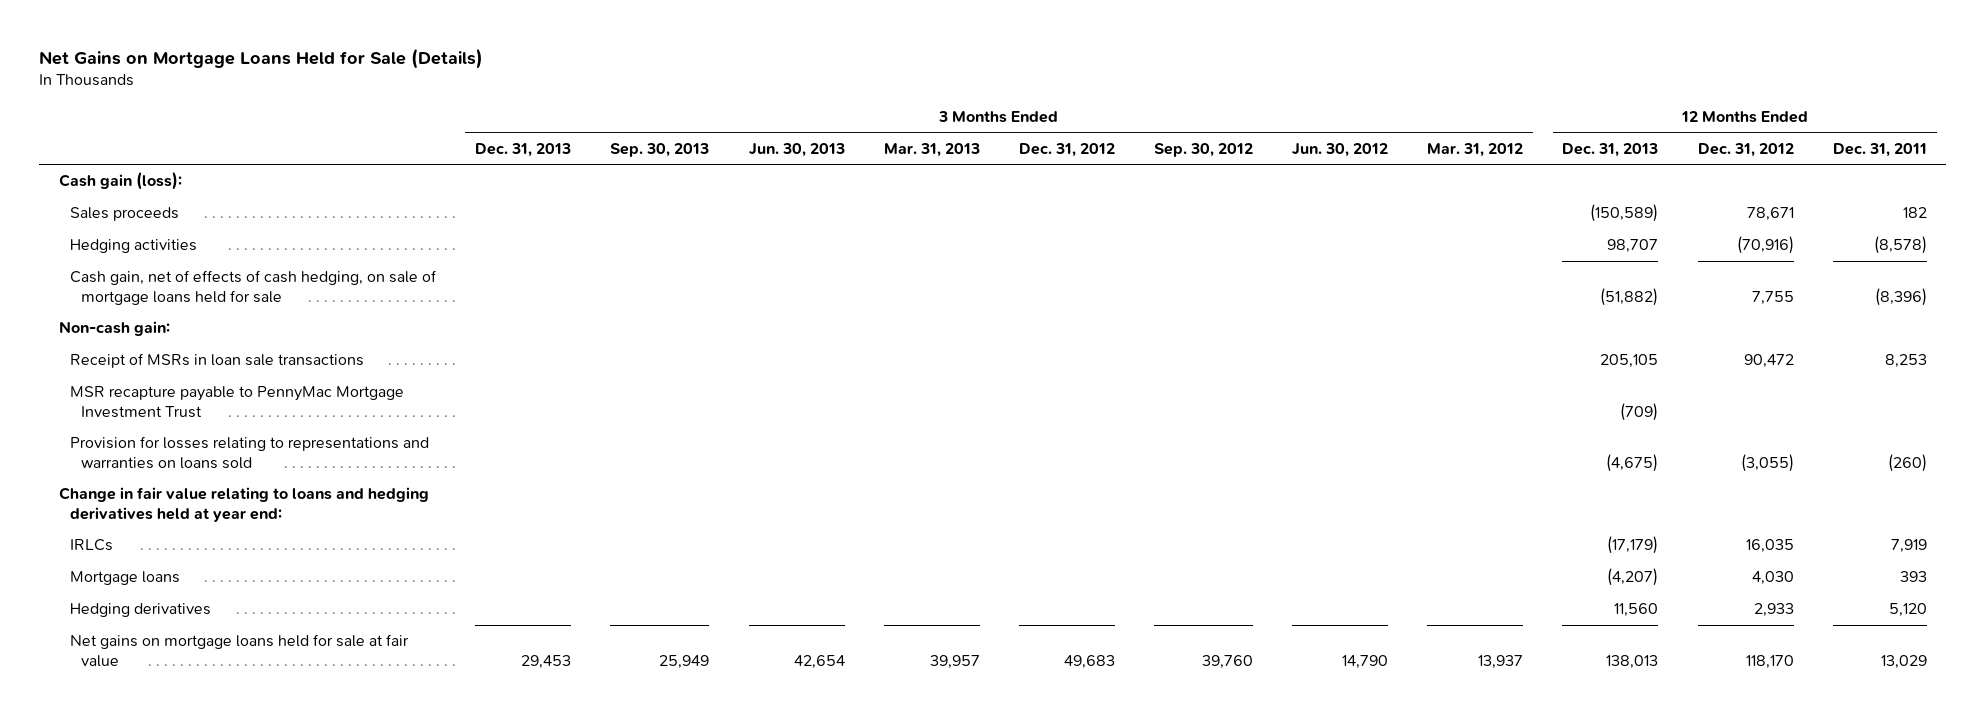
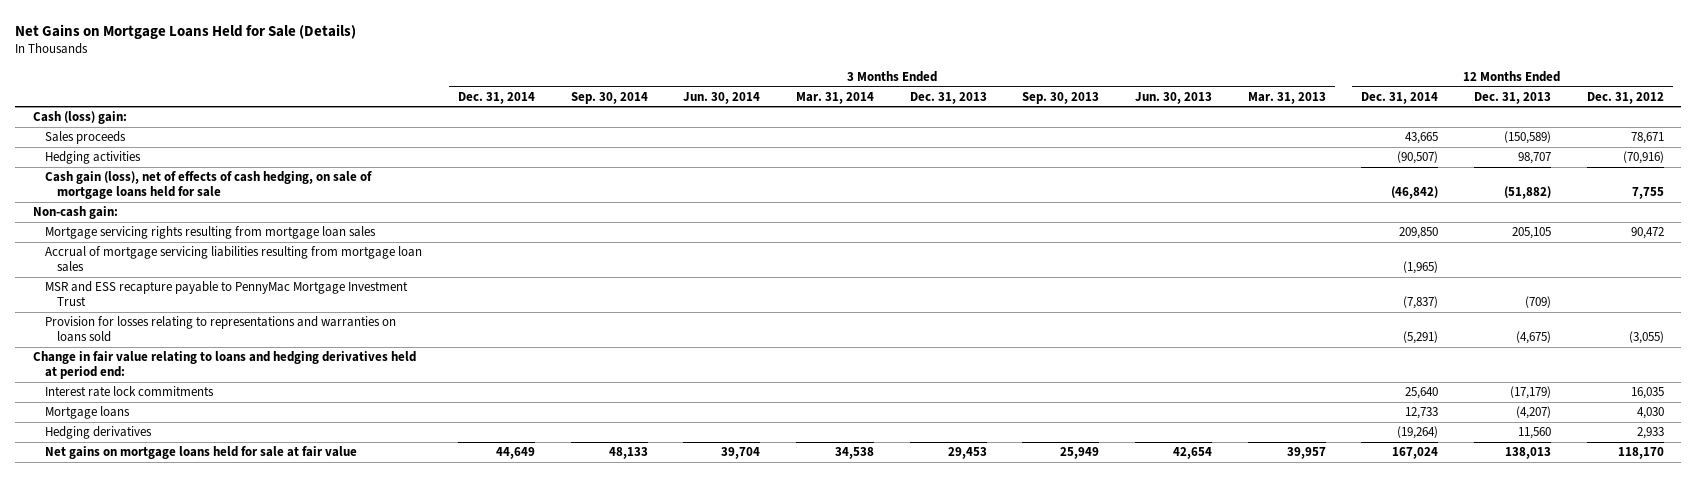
[1018,142,1115,157] Dec. 31, 2012 -> none
[1153,142,1253,157] Sep. 30, 2012 -> none
[1292,142,1389,157] Jun. 30, 2012 -> none
[1427,142,1524,157] Mar. 31, 2012 -> none
[1832,142,1927,157] Dec. 31, 2011 -> none
none -> [457,91,535,104] Dec. 31, 2014
none -> [570,91,648,104] Sep. 30, 2014
none -> [683,91,761,104] Jun. 30, 2014
none -> [795,91,874,104] Mar. 31, 2014
none -> [1361,91,1439,104] Dec. 31, 2014
[59,172,183,191] Cash gain (loss): -> [33,111,128,125] Cash (loss) gain:
[70,270,438,305] Cash gain, net of effects of cash hedging, on sale of mortgage loans held for sale -> [45,171,373,200] Cash gain (loss), net of effects of cash hedging, on sale of mortgage loans held for sale
[70,353,365,369] Receipt of MSRs in loan sale transactions -> [45,226,377,240] Mortgage servicing rights resulting from mortgage loan sales
none -> [45,246,423,273] Accrual of mortgage servicing liabilities resulting from mortgage loan sales
[70,386,405,418] MSR recapture payable to PennyMac Mortgage Investment Trust -> [45,281,409,307] MSR and ESS recapture payable to PennyMac Mortgage Investment Trust
[59,487,430,522] Change in fair value relating to loans and hedging derivatives held at year end: -> [33,351,417,380] Change in fair value relating to loans and hedging derivatives held at period end:
[70,539,114,552] IRLCs -> [45,386,215,398] Interest rate lock commitments

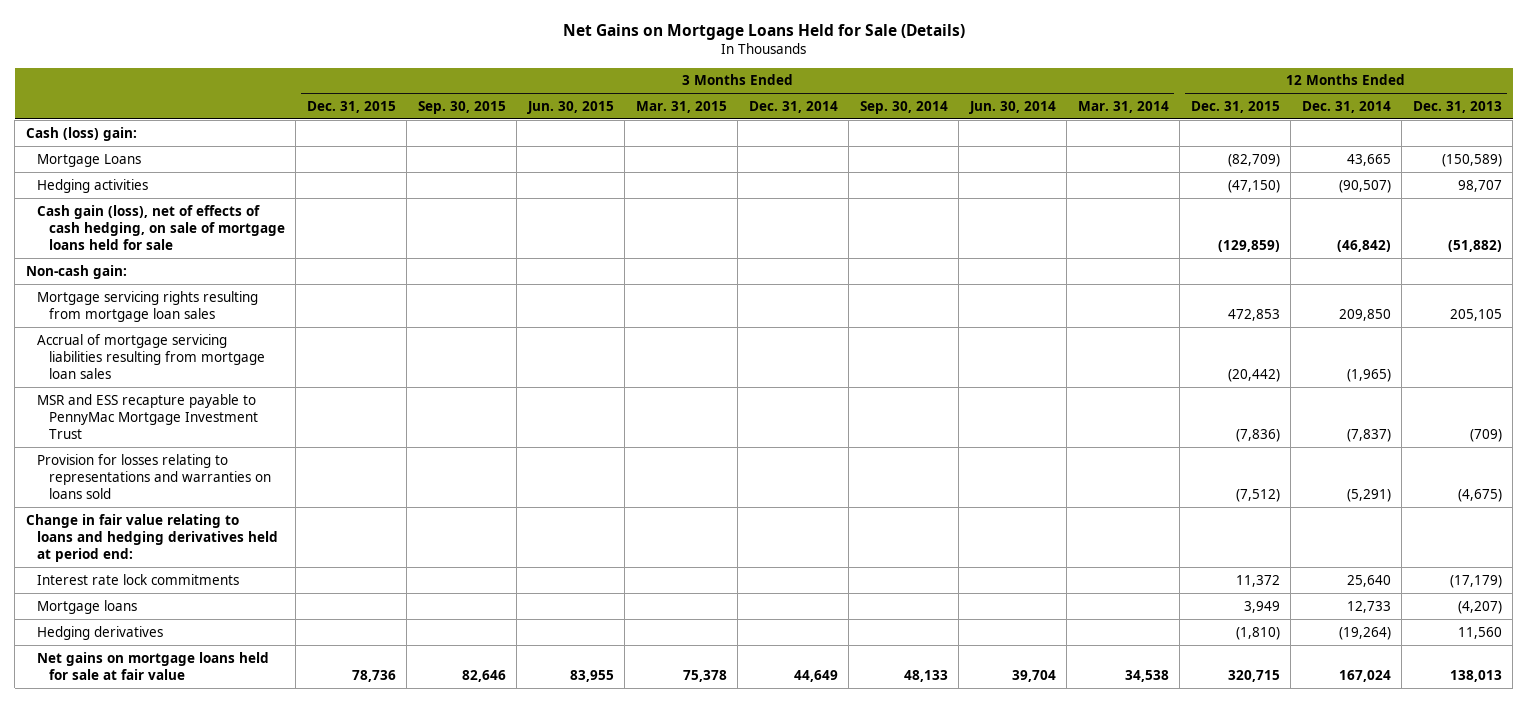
[909,91,987,104] Dec. 31, 2013 -> none
[1022,91,1100,104] Sep. 30, 2013 -> none
[1134,91,1212,104] Jun. 30, 2013 -> none
[1247,91,1326,104] Mar. 31, 2013 -> none
[1586,91,1664,104] Dec. 31, 2012 -> none
none -> [306,100,396,113] Dec. 31, 2015
none -> [417,100,506,114] Sep. 30, 2015
none -> [526,100,614,114] Jun. 30, 2015
none -> [635,100,727,113] Mar. 31, 2015
none -> [1190,100,1280,113] Dec. 31, 2015
[45,131,127,145] Sales proceeds -> [37,153,142,167] Mortgage Loans

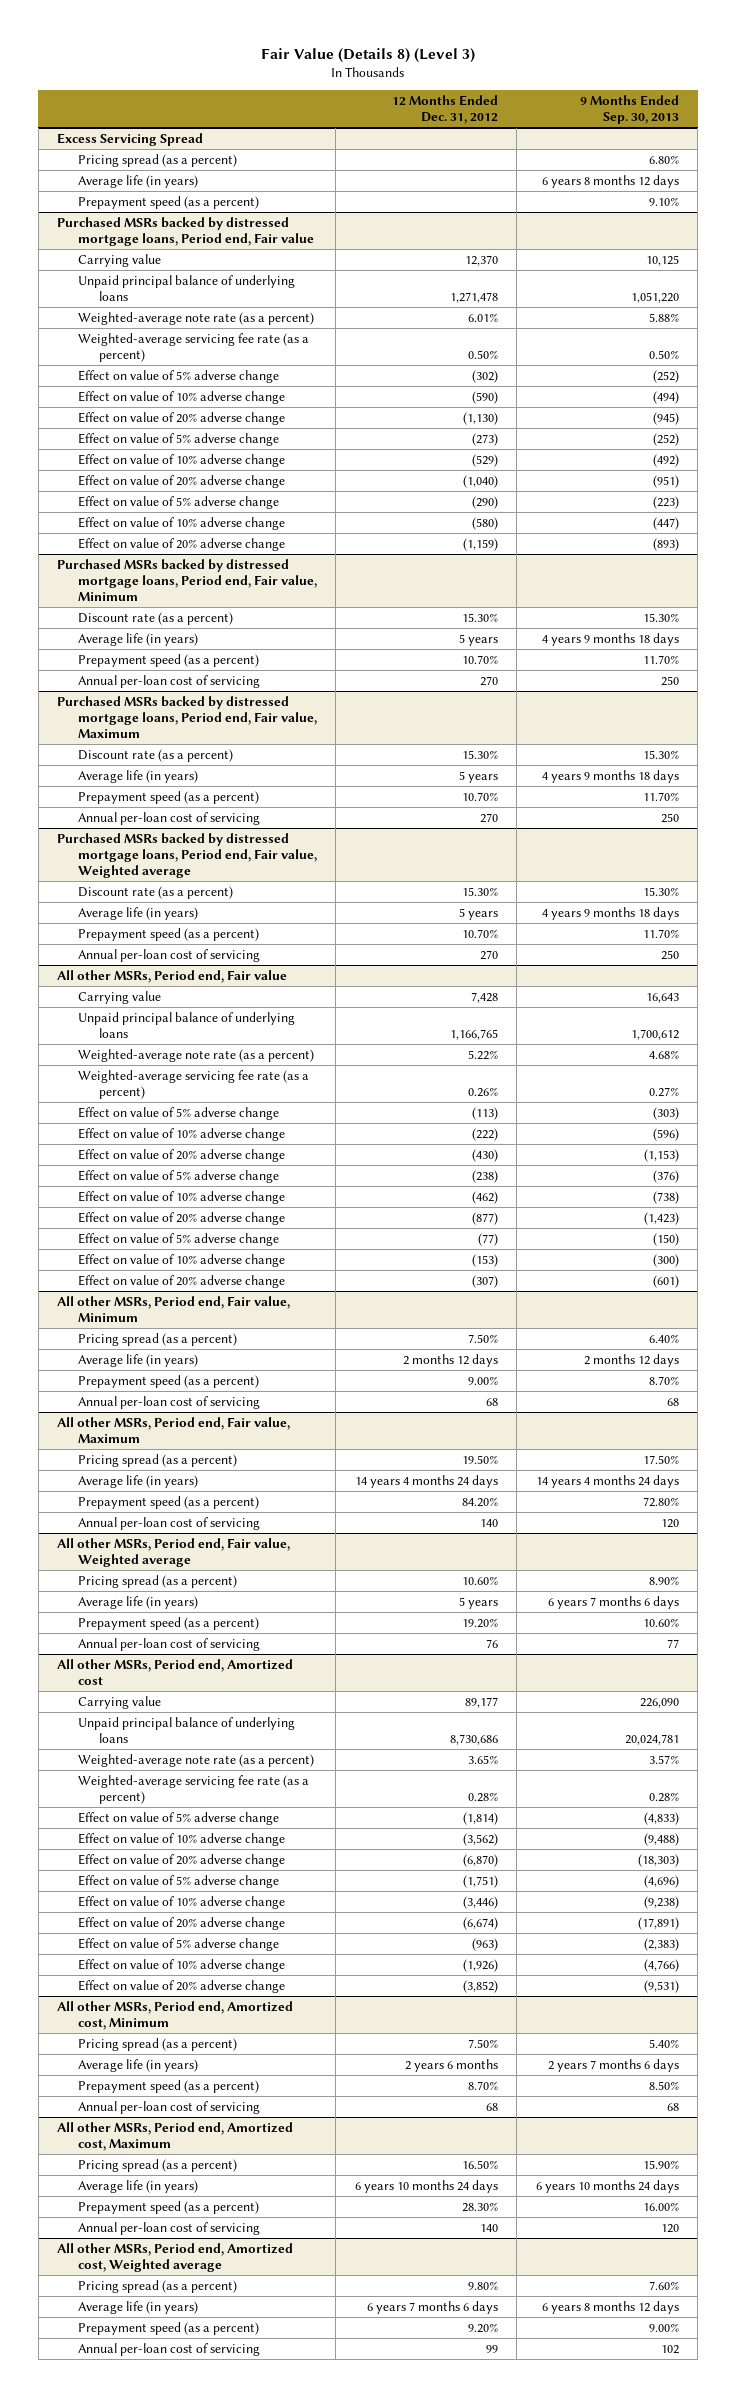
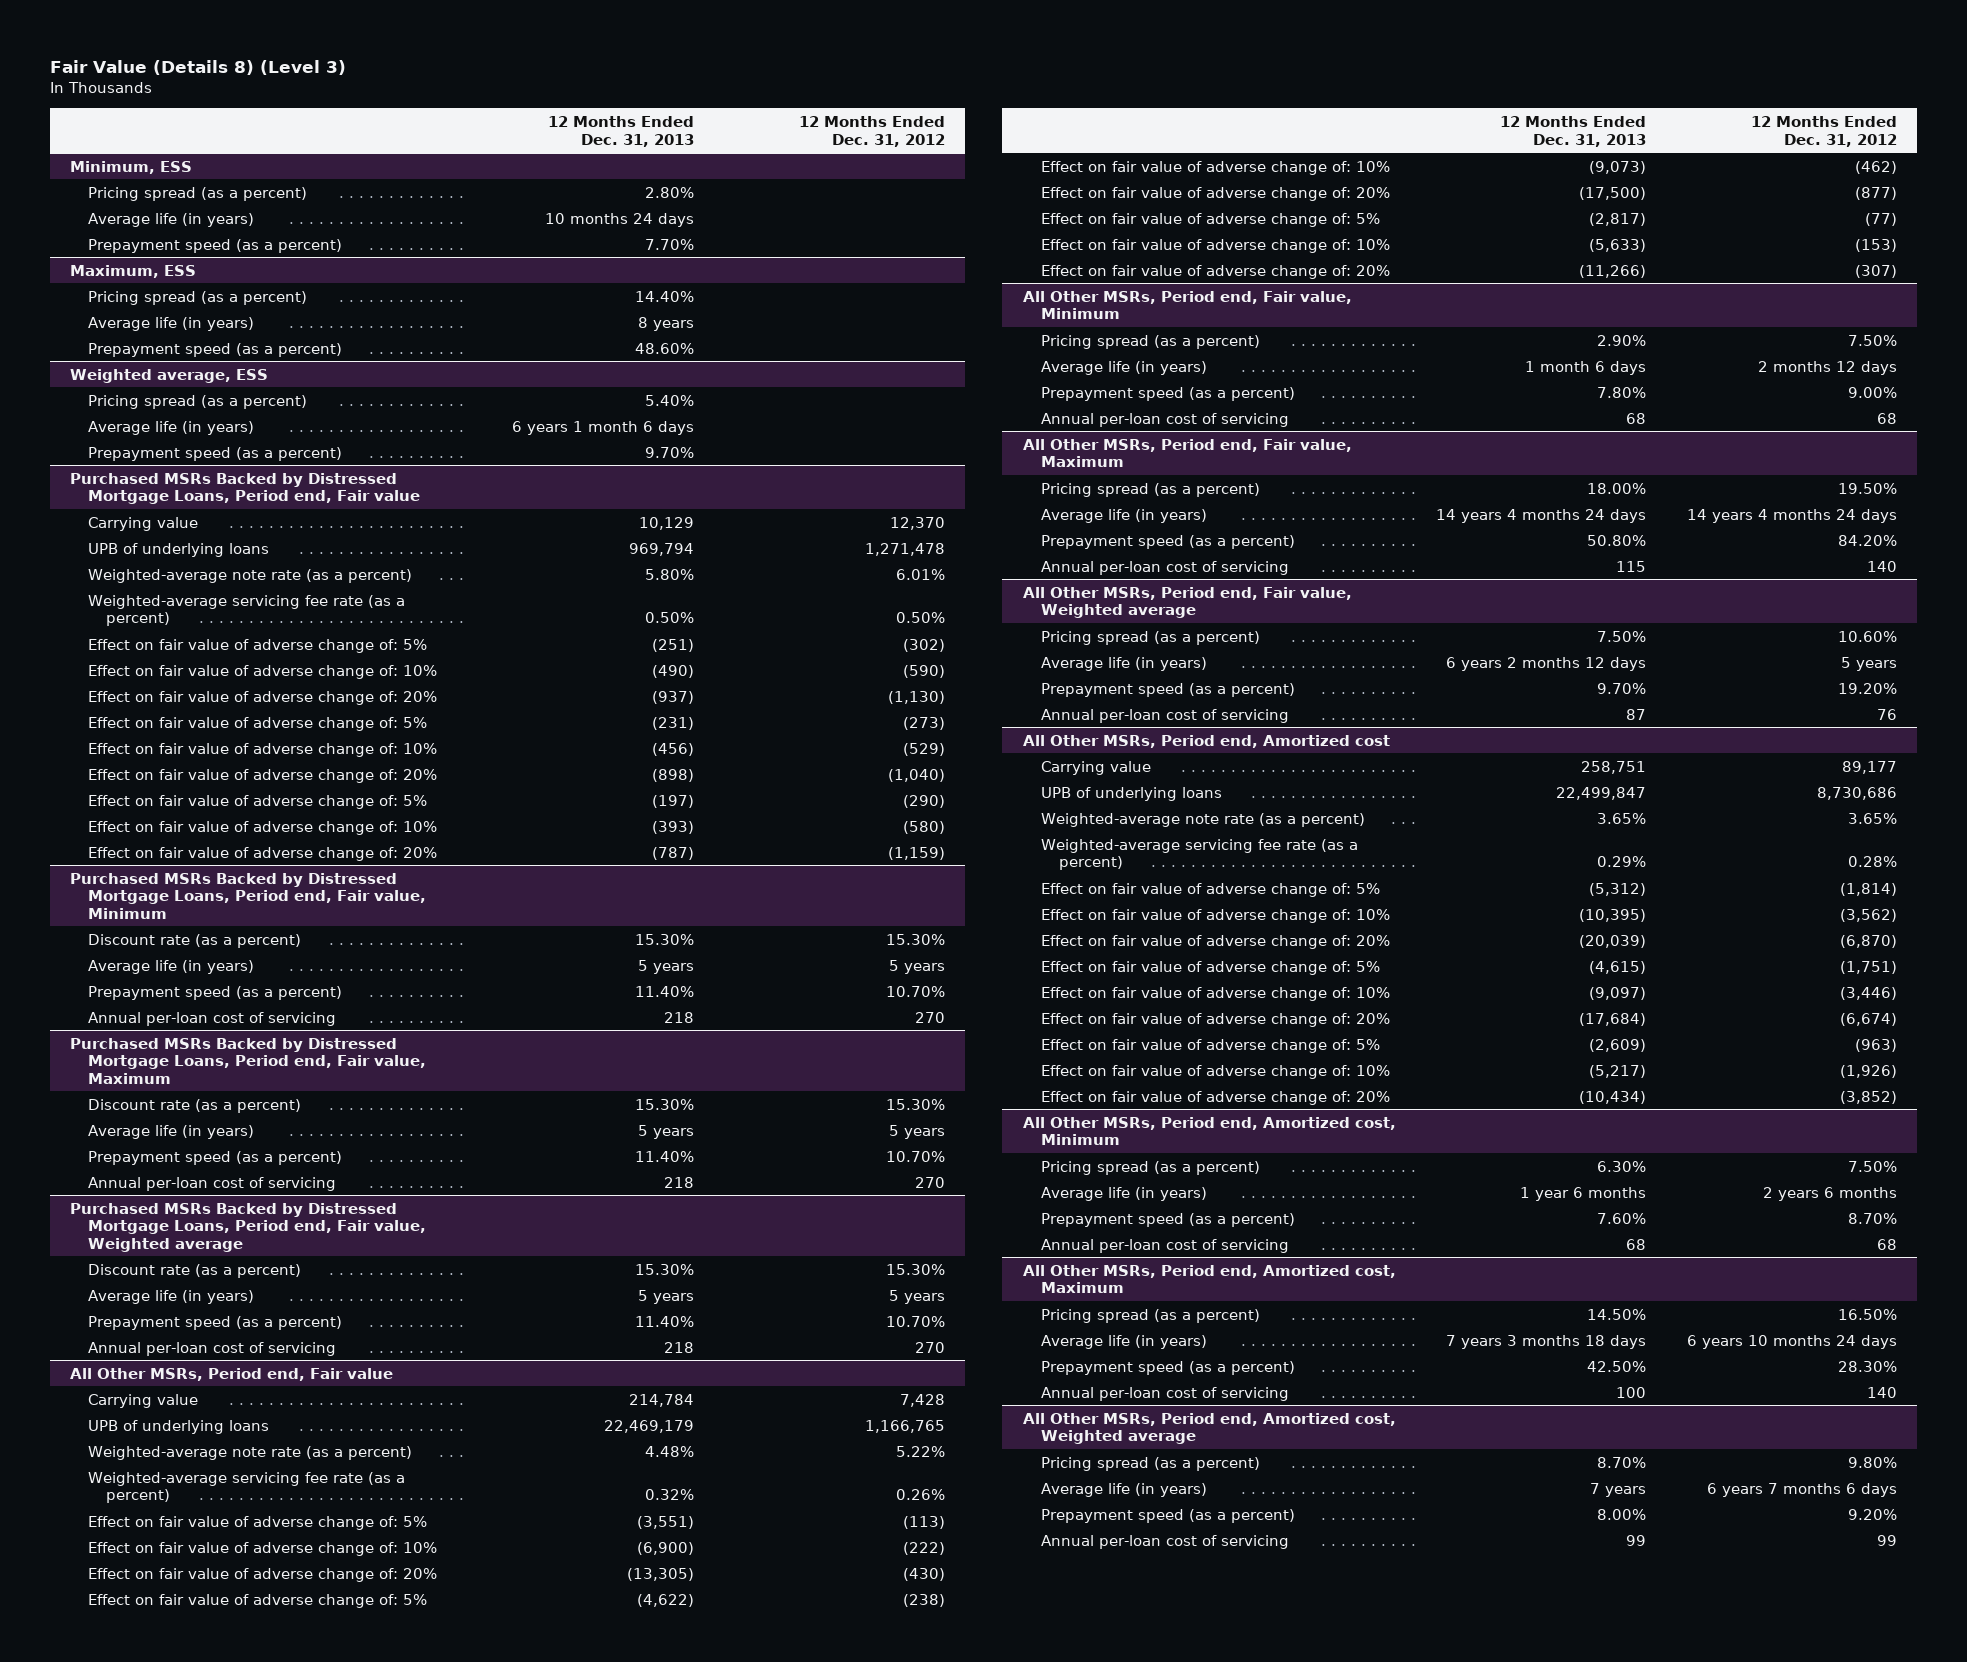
[579,95,679,125] 9 Months Ended Sep. 30, 2013 -> none
none -> [547,115,694,147] 12 Months Ended Dec. 31, 2013
[57,132,204,146] Excess Servicing Spread -> none
none -> [70,160,193,174] Minimum, ESS
none -> [70,264,197,278] Maximum, ESS
none -> [88,290,308,305] Pricing spread (as a percent)
none -> [88,316,255,331] Average life (in years)
none -> [88,342,343,357] Prepayment speed (as a percent)
none -> [70,368,269,383] Weighted average, ESS
none -> [88,394,308,409] Pricing spread (as a percent)
none -> [88,420,255,435] Average life (in years)
none -> [88,446,343,461] Prepayment speed (as a percent)
[57,216,314,246] Purchased MSRs backed by distressed mortgage loans, Period end, Fair value -> [70,472,421,505] Purchased MSRs Backed by Distressed Mortgage Loans, Period end, Fair value
[77,274,295,301] Unpaid principal balance of underlying loans -> [88,542,270,557] UPB of underlying loans
[77,369,279,383] Effect on value of 5% adverse change -> [88,638,428,653] Effect on fair value of adverse change of: 5%
[77,390,285,404] Effect on value of 10% adverse change -> [88,664,438,679] Effect on fair value of adverse change of: 10%
[77,411,285,425] Effect on value of 20% adverse change -> [88,690,438,705] Effect on fair value of adverse change of: 20%
[77,432,279,446] Effect on value of 5% adverse change -> [88,716,428,731] Effect on fair value of adverse change of: 5%
[77,453,285,467] Effect on value of 10% adverse change -> [88,742,438,757] Effect on fair value of adverse change of: 10%
[77,474,285,488] Effect on value of 20% adverse change -> [88,768,438,783] Effect on fair value of adverse change of: 20%
[77,495,279,509] Effect on value of 5% adverse change -> [88,794,428,809] Effect on fair value of adverse change of: 5%
[77,516,285,530] Effect on value of 10% adverse change -> [88,820,438,835] Effect on fair value of adverse change of: 10%
[77,537,285,551] Effect on value of 20% adverse change -> [88,846,438,861] Effect on fair value of adverse change of: 20%
[57,558,317,601] Purchased MSRs backed by distressed mortgage loans, Period end, Fair value, Minimum -> [70,872,427,919] Purchased MSRs Backed by Distressed Mortgage Loans, Period end, Fair value, Minimum
[57,695,317,738] Purchased MSRs backed by distressed mortgage loans, Period end, Fair value, Maximum -> [70,1037,427,1084] Purchased MSRs Backed by Distressed Mortgage Loans, Period end, Fair value, Maximum
[57,832,317,878] Purchased MSRs backed by distressed mortgage loans, Period end, Fair value, Weighted average -> [70,1202,427,1252] Purchased MSRs Backed by Distressed Mortgage Loans, Period end, Fair value, Weighted average
[57,969,288,983] All other MSRs, Period end, Fair value -> [70,1367,394,1381] All Other MSRs, Period end, Fair value
[77,1011,295,1038] Unpaid principal balance of underlying loans -> [88,1419,270,1434] UPB of underlying loans
[77,1106,279,1120] Effect on value of 5% adverse change -> [88,1515,428,1530] Effect on fair value of adverse change of: 5%
[77,1127,285,1141] Effect on value of 10% adverse change -> [88,1541,438,1556] Effect on fair value of adverse change of: 10%
[77,1148,285,1162] Effect on value of 20% adverse change -> [88,1567,438,1582] Effect on fair value of adverse change of: 20%
[77,1169,279,1183] Effect on value of 5% adverse change -> [88,1593,428,1608] Effect on fair value of adverse change of: 5%
[77,1190,285,1204] Effect on value of 10% adverse change -> [1040,160,1390,175] Effect on fair value of adverse change of: 10%
[77,1211,285,1225] Effect on value of 20% adverse change -> [1040,186,1390,201] Effect on fair value of adverse change of: 20%
[77,1232,279,1246] Effect on value of 5% adverse change -> [1040,212,1380,227] Effect on fair value of adverse change of: 5%
[77,1253,285,1267] Effect on value of 10% adverse change -> [1040,238,1390,253] Effect on fair value of adverse change of: 10%
[77,1274,285,1288] Effect on value of 20% adverse change -> [1040,264,1390,279] Effect on fair value of adverse change of: 20%
[57,1295,291,1322] All other MSRs, Period end, Fair value, Minimum -> [1022,290,1352,320] All Other MSRs, Period end, Fair value, Minimum
[57,1416,291,1443] All other MSRs, Period end, Fair value, Maximum -> [1022,438,1352,468] All Other MSRs, Period end, Fair value, Maximum
[57,1537,291,1567] All other MSRs, Period end, Fair value, Weighted average -> [1022,586,1352,619] All Other MSRs, Period end, Fair value, Weighted average
[57,1658,294,1685] All other MSRs, Period end, Amortized cost -> [1022,734,1390,748] All Other MSRs, Period end, Amortized cost
[77,1716,295,1743] Unpaid principal balance of underlying loans -> [1040,786,1222,801] UPB of underlying loans
[77,1811,279,1825] Effect on value of 5% adverse change -> [1040,882,1380,897] Effect on fair value of adverse change of: 5%
[77,1832,285,1846] Effect on value of 10% adverse change -> [1040,908,1390,923] Effect on fair value of adverse change of: 10%
[77,1853,285,1867] Effect on value of 20% adverse change -> [1040,934,1390,949] Effect on fair value of adverse change of: 20%
[77,1874,279,1888] Effect on value of 5% adverse change -> [1040,960,1380,975] Effect on fair value of adverse change of: 5%
[77,1895,285,1909] Effect on value of 10% adverse change -> [1040,986,1390,1001] Effect on fair value of adverse change of: 10%
[77,1916,285,1930] Effect on value of 20% adverse change -> [1040,1012,1390,1027] Effect on fair value of adverse change of: 20%
[77,1937,279,1951] Effect on value of 5% adverse change -> [1040,1038,1380,1053] Effect on fair value of adverse change of: 5%
[77,1958,285,1972] Effect on value of 10% adverse change -> [1040,1064,1390,1079] Effect on fair value of adverse change of: 10%
[77,1979,285,1993] Effect on value of 20% adverse change -> [1040,1090,1390,1105] Effect on fair value of adverse change of: 20%
[57,2000,294,2030] All other MSRs, Period end, Amortized cost, Minimum -> [1022,1116,1396,1146] All Other MSRs, Period end, Amortized cost, Minimum
[57,2121,294,2151] All other MSRs, Period end, Amortized cost, Maximum -> [1022,1264,1396,1294] All Other MSRs, Period end, Amortized cost, Maximum
[57,2242,294,2272] All other MSRs, Period end, Amortized cost, Weighted average -> [1022,1412,1396,1445] All Other MSRs, Period end, Amortized cost, Weighted average

